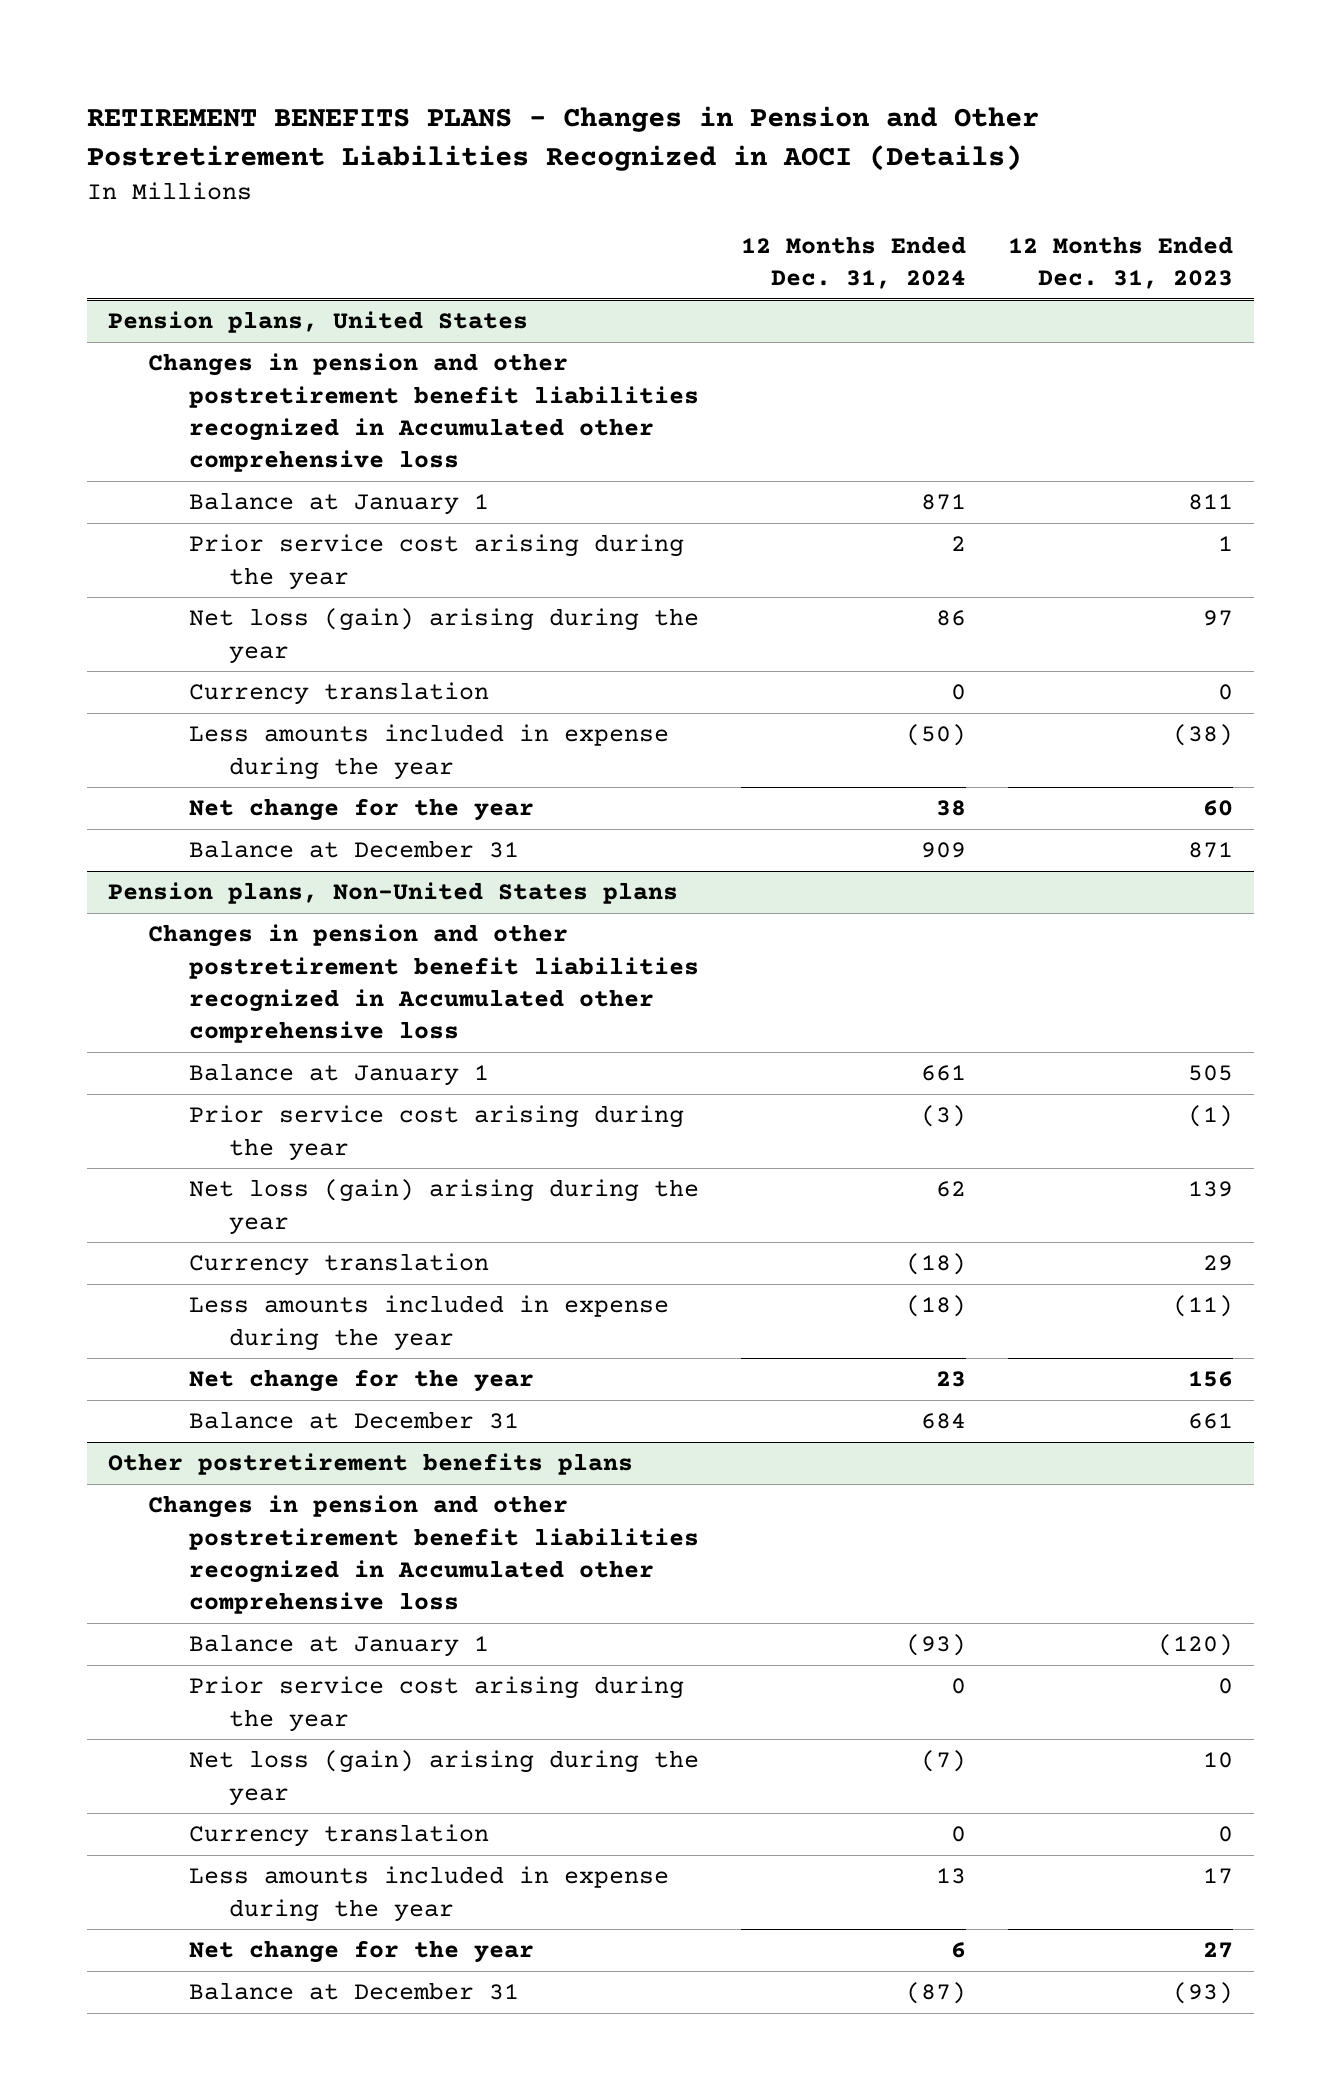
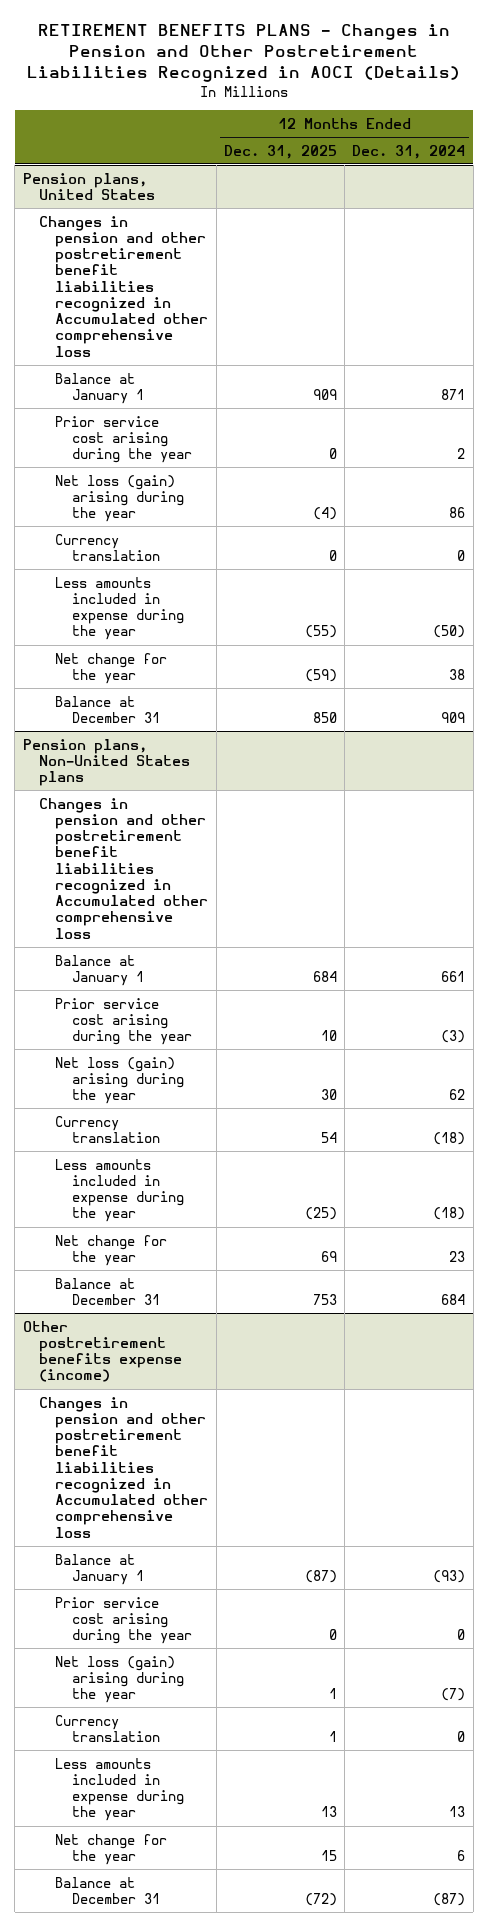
[1008,235,1234,290] 12 Months Ended Dec. 31, 2023 -> none
none -> [223,144,337,159] Dec. 31, 2025
[108,1453,634,1476] Other postretirement benefits plans -> [22,1320,182,1383] Other postretirement benefits expense (income)

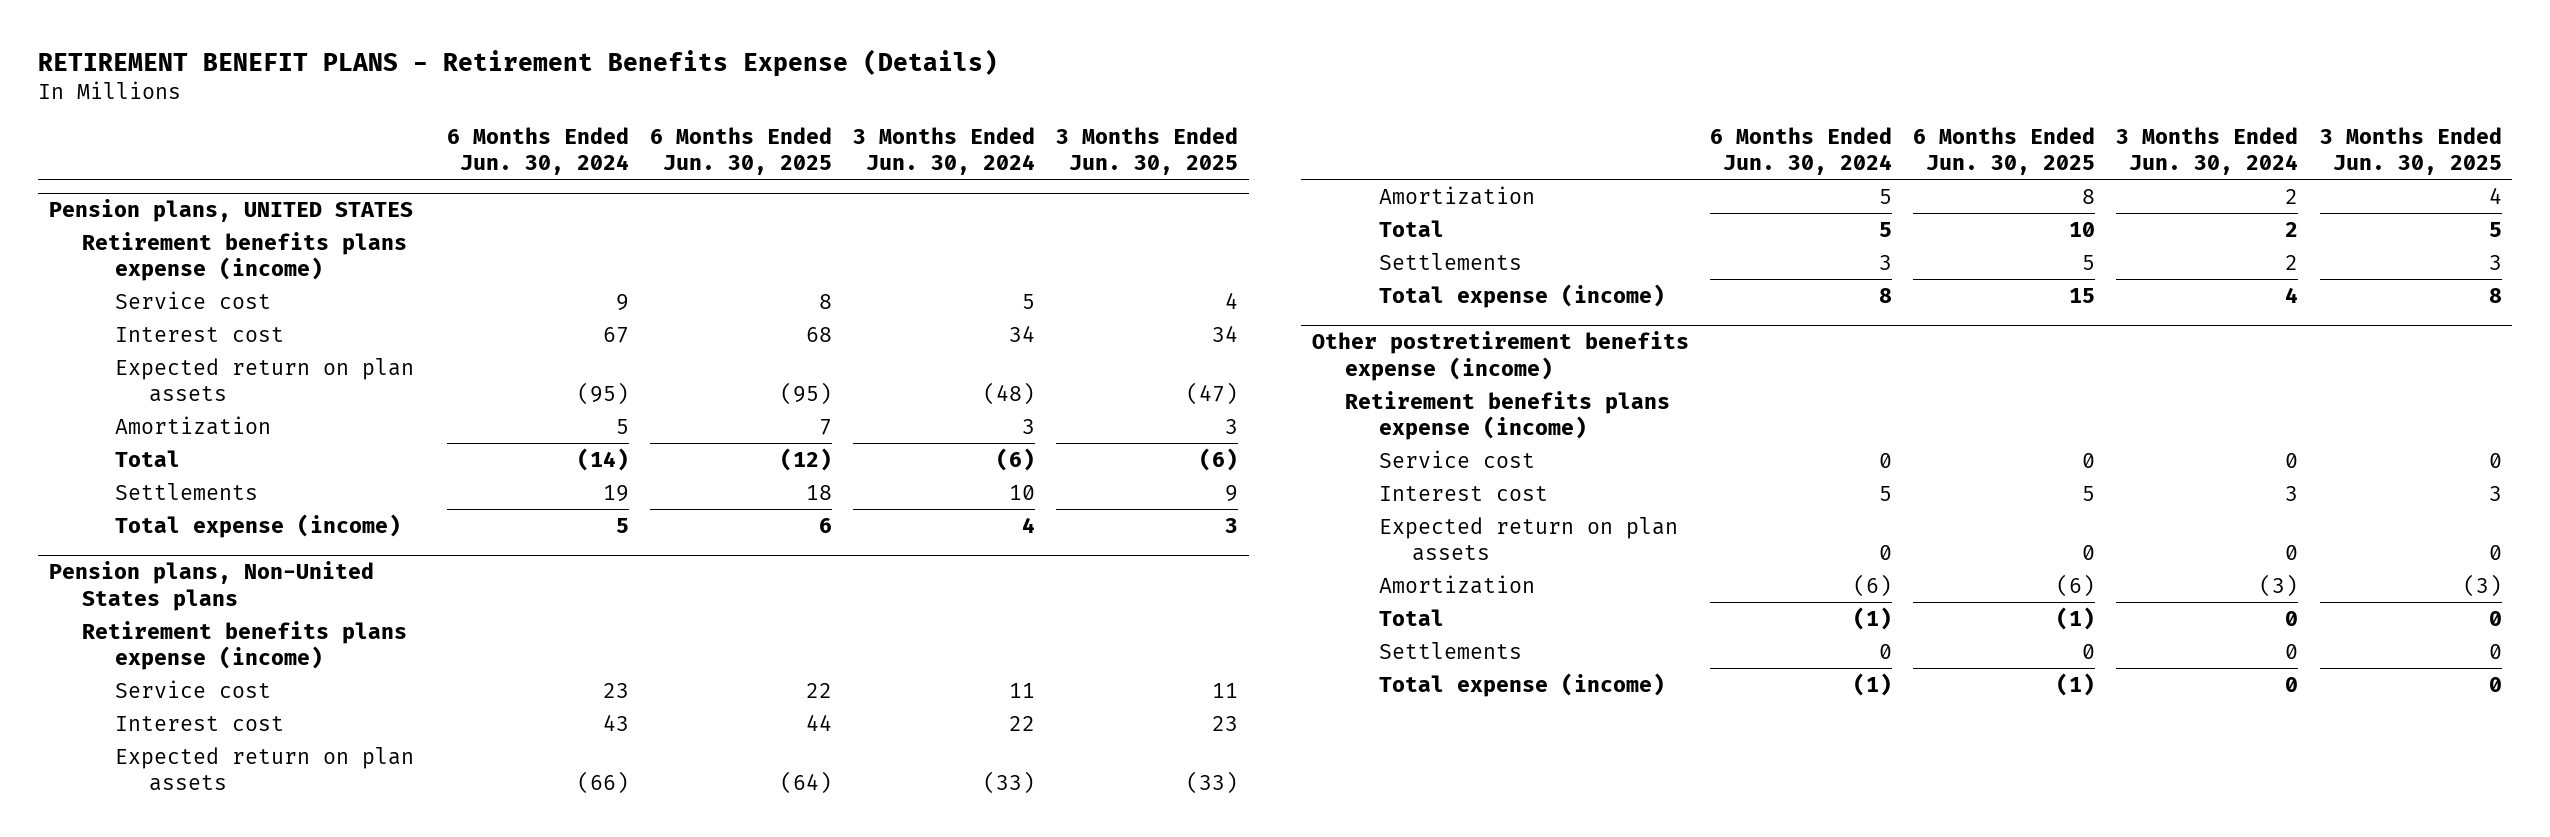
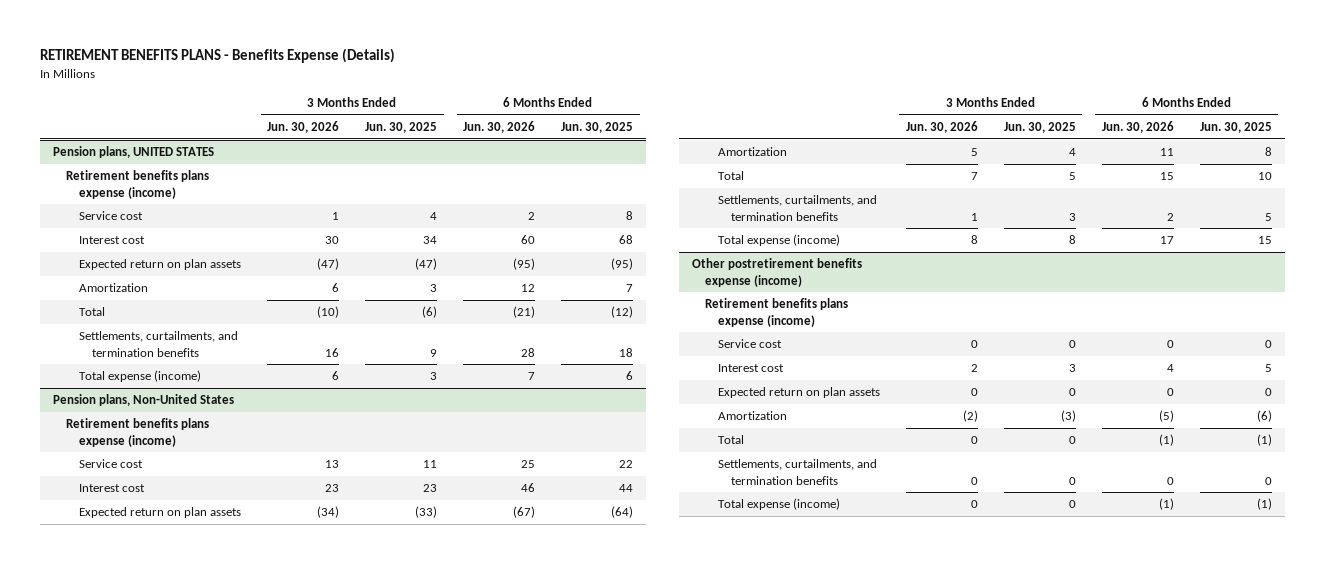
[38,48,999,77] RETIREMENT BENEFIT PLANS - Retirement Benefits Expense (Details) -> [40,48,396,64] RETIREMENT BENEFITS PLANS - Benefits Expense (Details)
[446,126,629,176] 6 Months Ended Jun. 30, 2024 -> none
[853,126,1036,176] 3 Months Ended Jun. 30, 2024 -> none
none -> [267,120,340,133] Jun. 30, 2026
none -> [463,120,536,133] Jun. 30, 2026
[115,482,259,500] Settlements -> [79,331,239,357] Settlements, curtailments, and termination benefits
[48,561,374,611] Pension plans, Non-United States plans -> [53,394,235,407] Pension plans, Non-United States
[1378,252,1522,270] Settlements -> [717,195,877,221] Settlements, curtailments, and termination benefits
[1378,641,1522,659] Settlements -> [717,459,877,485] Settlements, curtailments, and termination benefits

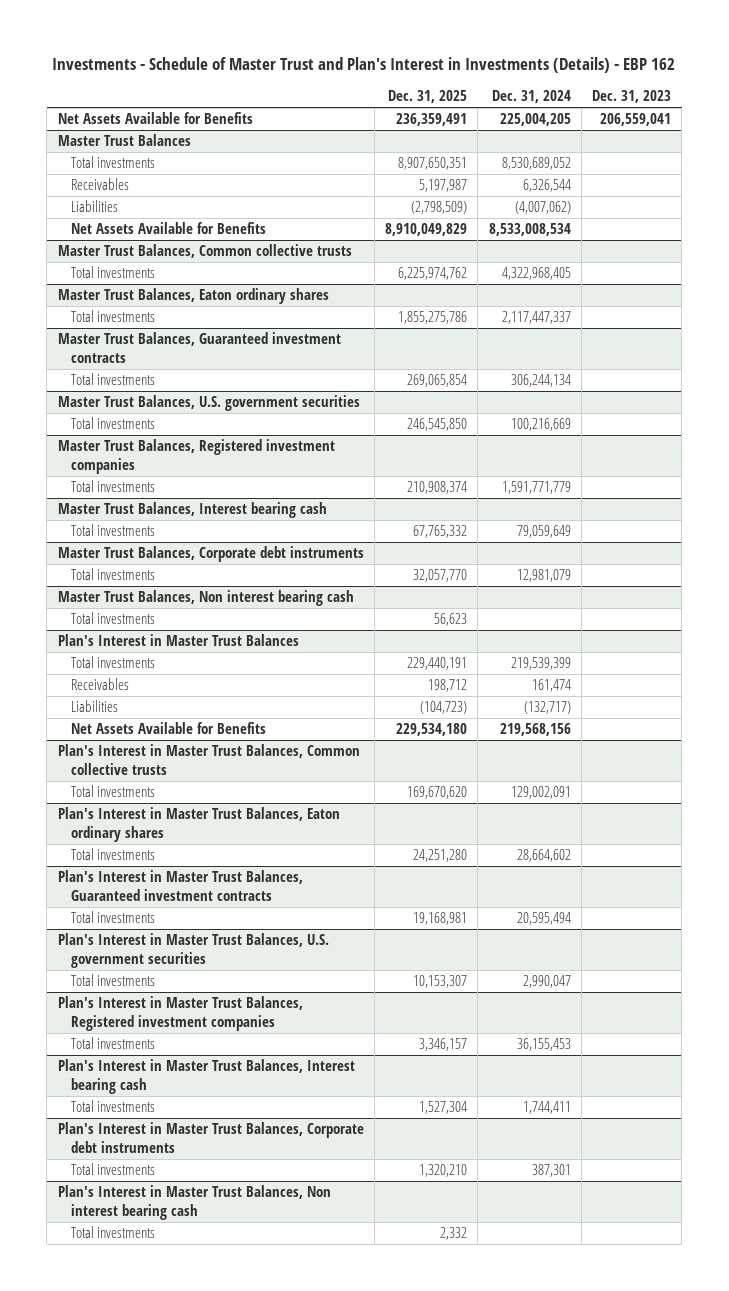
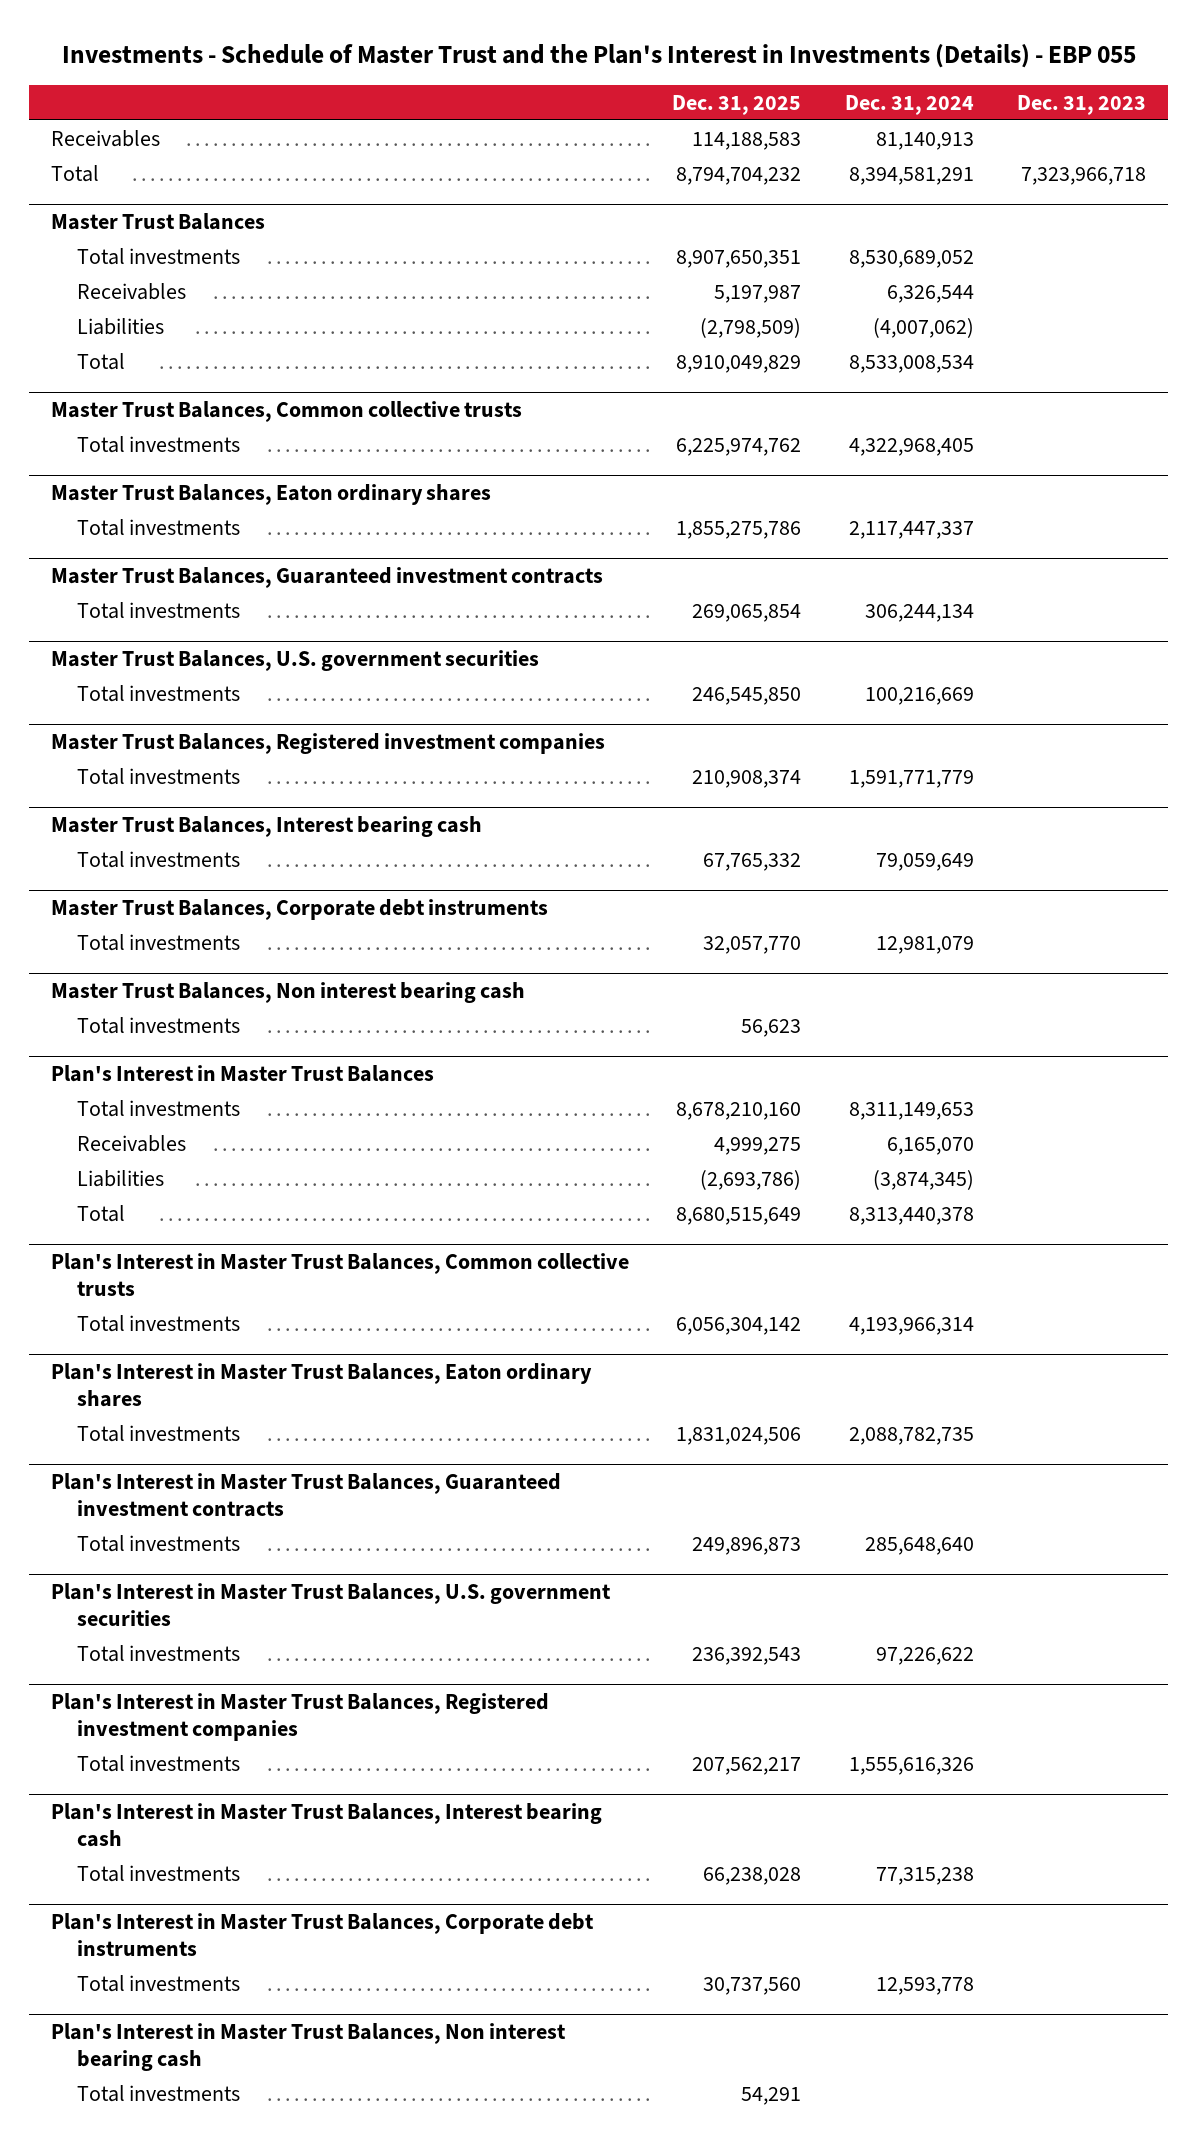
[52,57,676,74] Investments - Schedule of Master Trust and Plan's Interest in Investments (Details) - EBP 162 -> [61,44,1136,69] Investments - Schedule of Master Trust and the Plan's Interest in Investments (Details) - EBP 055
[57,112,253,125] Net Assets Available for Benefits -> none
none -> [50,129,160,147] Receivables
none -> [50,164,99,182] Total
[70,222,266,235] Net Assets Available for Benefits -> [76,352,125,370] Total
[70,722,266,735] Net Assets Available for Benefits -> none
[407,657,468,671] 229,440,191 -> [676,1101,802,1120] 8,678,210,160
[510,657,571,671] 219,539,399 -> [848,1101,974,1120] 8,311,149,653
[428,679,468,693] 198,712 -> [714,1136,802,1155] 4,999,275
[531,679,571,693] 161,474 -> [886,1136,974,1155] 6,165,070
[420,701,468,715] (104,723) -> [700,1169,802,1190] (2,693,786)
[523,701,571,715] (132,717) -> [872,1169,974,1190] (3,874,345)
none -> [76,1204,125,1222] Total
[407,786,468,800] 169,670,620 -> [676,1316,802,1335] 6,056,304,142
[510,786,571,800] 129,002,091 -> [848,1316,974,1335] 4,193,966,314
[413,849,468,863] 24,251,280 -> [676,1426,802,1445] 1,831,024,506
[516,849,571,863] 28,664,602 -> [848,1426,974,1445] 2,088,782,735
[413,912,468,926] 19,168,981 -> [692,1536,802,1555] 249,896,873
[516,912,571,926] 20,595,494 -> [864,1536,974,1555] 285,648,640
[413,975,468,989] 10,153,307 -> [692,1646,802,1665] 236,392,543
[522,975,571,989] 2,990,047 -> [875,1646,974,1665] 97,226,622
[419,1038,468,1052] 3,346,157 -> [692,1756,802,1775] 207,562,217
[516,1038,571,1052] 36,155,453 -> [848,1756,974,1775] 1,555,616,326
[419,1101,468,1115] 1,527,304 -> [703,1866,802,1885] 66,238,028
[522,1101,571,1115] 1,744,411 -> [875,1866,974,1885] 77,315,238
[419,1164,468,1178] 1,320,210 -> [703,1976,802,1995] 30,737,560
[531,1164,571,1178] 387,301 -> [875,1976,974,1995] 12,593,778
[440,1227,468,1241] 2,332 -> [741,2086,802,2105] 54,291

